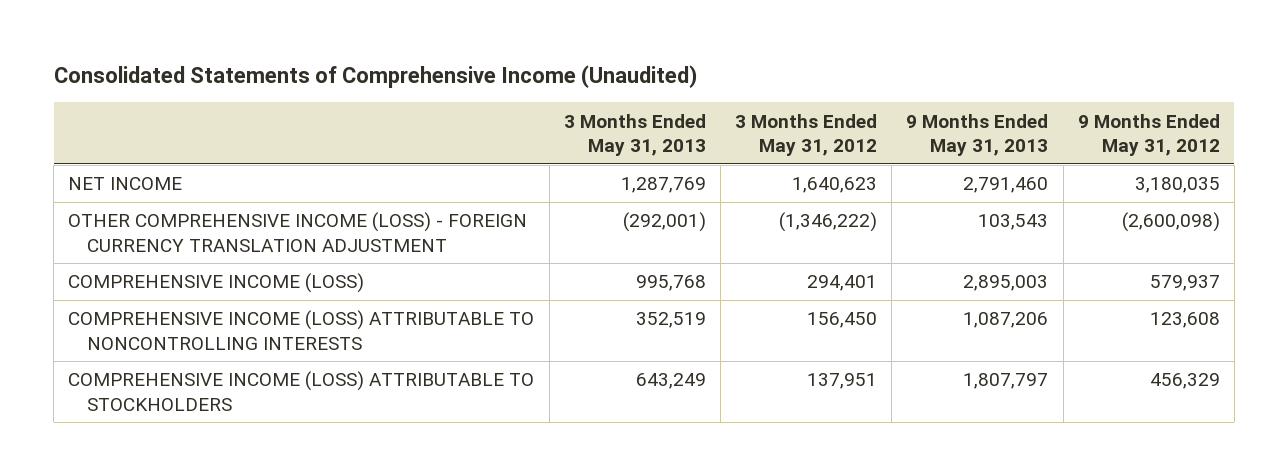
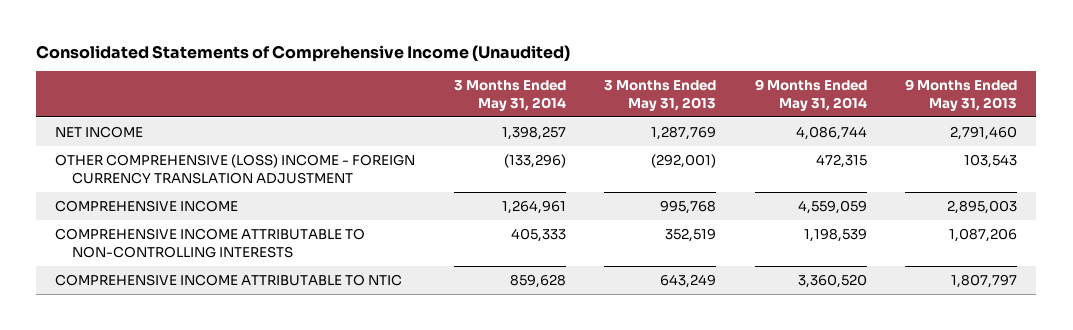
[735,113,878,156] 3 Months Ended May 31, 2012 -> none
[1077,113,1220,156] 9 Months Ended May 31, 2012 -> none
none -> [453,80,566,112] 3 Months Ended May 31, 2014
none -> [754,79,867,112] 9 Months Ended May 31, 2014
[68,212,528,252] OTHER COMPREHENSIVE INCOME (LOSS) - FOREIGN CURRENCY TRANSLATION ADJUSTMENT -> [55,153,416,184] OTHER COMPREHENSIVE (LOSS) INCOME - FOREIGN CURRENCY TRANSLATION ADJUSTMENT
[68,273,365,294] COMPREHENSIVE INCOME (LOSS) -> [55,199,239,212] COMPREHENSIVE INCOME
[68,310,535,350] COMPREHENSIVE INCOME (LOSS) ATTRIBUTABLE TO NONCONTROLLING INTERESTS -> [55,227,366,258] COMPREHENSIVE INCOME ATTRIBUTABLE TO NON-CONTROLLING INTERESTS
[68,371,535,411] COMPREHENSIVE INCOME (LOSS) ATTRIBUTABLE TO STOCKHOLDERS -> [55,273,403,286] COMPREHENSIVE INCOME ATTRIBUTABLE TO NTIC

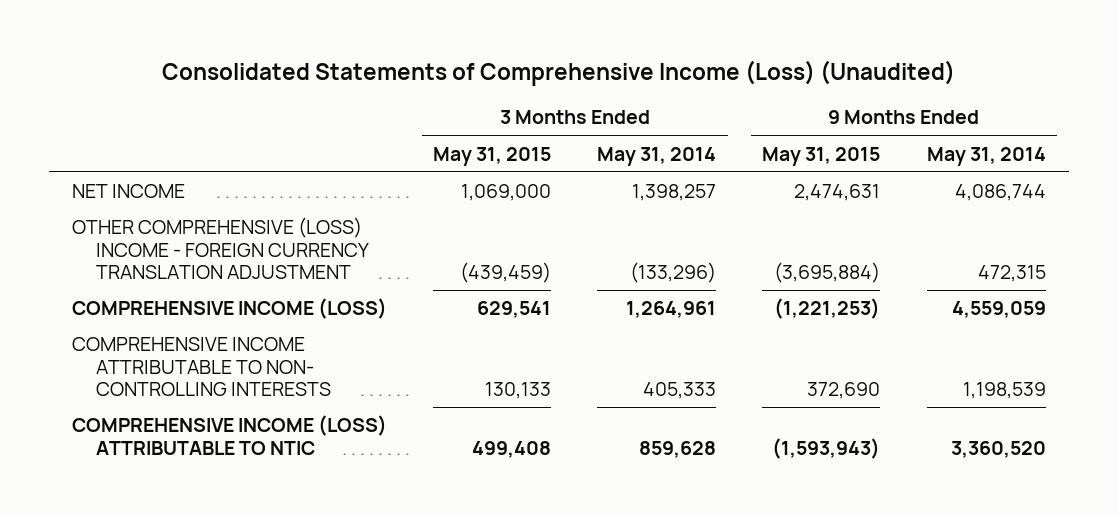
[36,44,571,62] Consolidated Statements of Comprehensive Income (Unaudited) -> [161,59,955,86] Consolidated Statements of Comprehensive Income (Loss) (Unaudited)
[604,80,717,112] 3 Months Ended May 31, 2013 -> none
[905,79,1018,112] 9 Months Ended May 31, 2013 -> none
none -> [433,146,552,166] May 31, 2015
none -> [762,146,881,166] May 31, 2015
[55,199,239,212] COMPREHENSIVE INCOME -> [72,298,388,320] COMPREHENSIVE INCOME (LOSS)
[55,227,366,258] COMPREHENSIVE INCOME ATTRIBUTABLE TO NON-CONTROLLING INTERESTS -> [72,337,332,397] COMPREHENSIVE INCOME ATTRIBUTABLE TO NON- CONTROLLING INTERESTS
[55,273,403,286] COMPREHENSIVE INCOME ATTRIBUTABLE TO NTIC -> [72,415,388,455] COMPREHENSIVE INCOME (LOSS) ATTRIBUTABLE TO NTIC

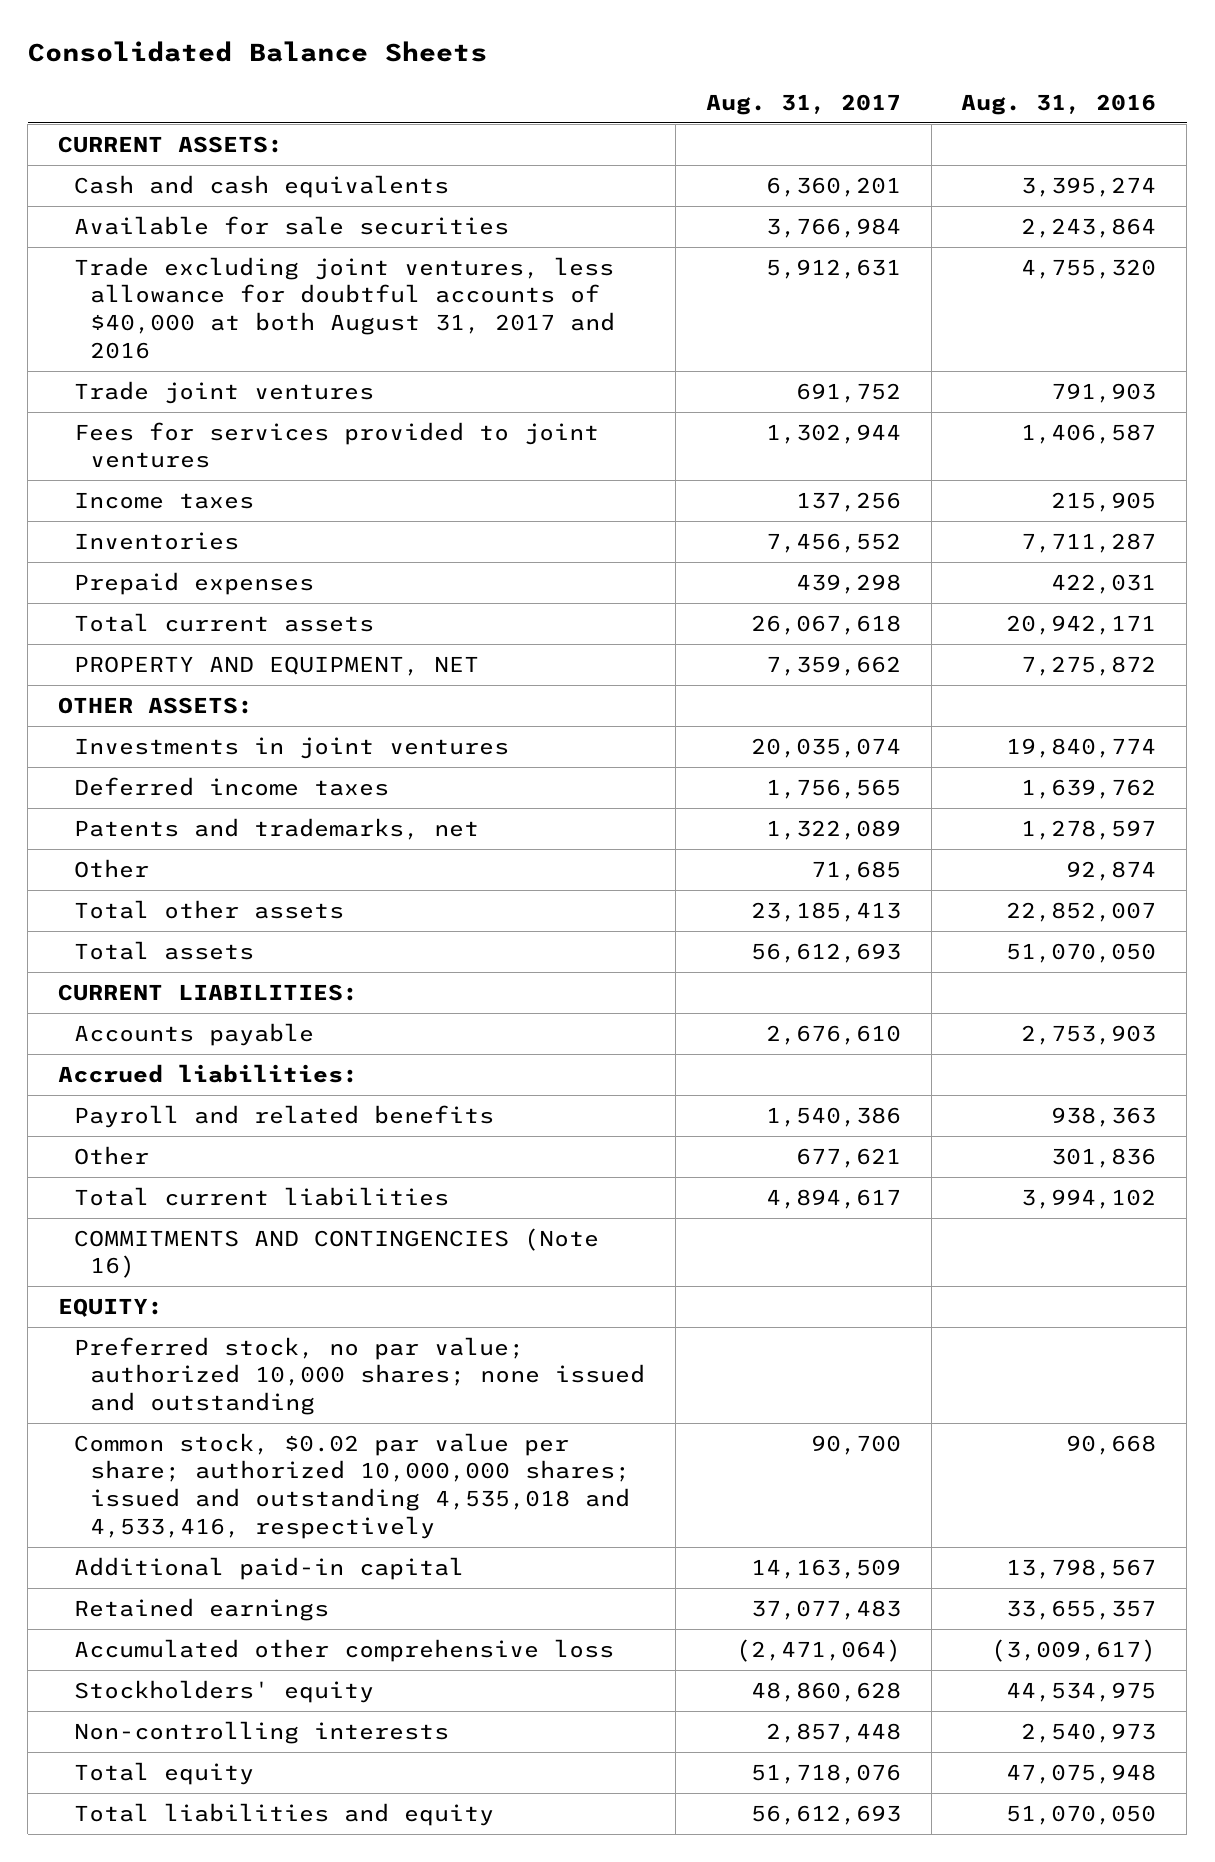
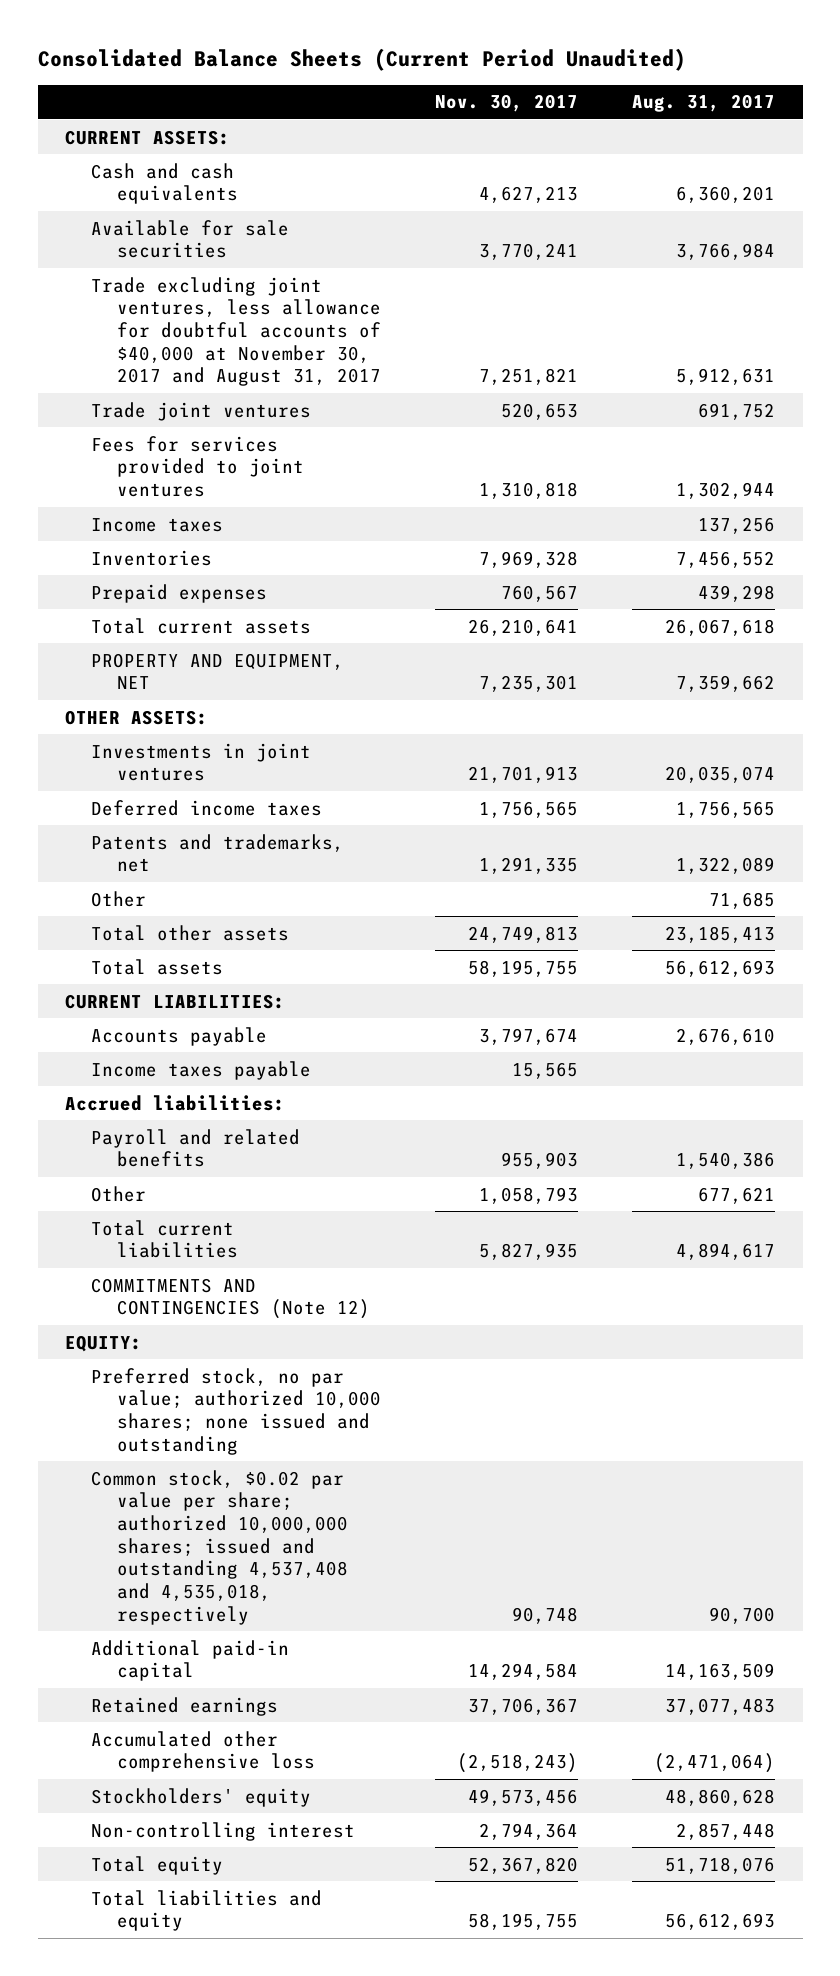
[27,41,487,63] Consolidated Balance Sheets -> [37,48,686,72] Consolidated Balance Sheets (Current Period Unaudited)
[961,94,1157,116] Aug. 31, 2016 -> none
none -> [434,94,578,113] Nov. 30, 2017
[74,256,616,359] Trade excluding joint ventures, less allowance for doubtful accounts of $40,000 at both August 31, 2017 and 2016 -> [90,276,381,387] Trade excluding joint ventures, less allowance for doubtful accounts of $40,000 at November 30, 2017 and August 31, 2017
none -> [90,1060,311,1080] Income taxes payable
[74,1227,600,1279] COMMITMENTS AND CONTINGENCIES (Note 16) -> [90,1277,370,1320] COMMITMENTS AND CONTINGENCIES (Note 12)
[74,1432,631,1539] Common stock, $0.02 par value per share; authorized 10,000,000 shares; issued and outstanding 4,535,018 and 4,533,416, respectively -> [90,1469,348,1625] Common stock, $0.02 par value per share; authorized 10,000,000 shares; issued and outstanding 4,537,408 and 4,535,018, respectively
[74,1720,450,1744] Non-controlling interests -> [90,1821,355,1841] Non-controlling interest

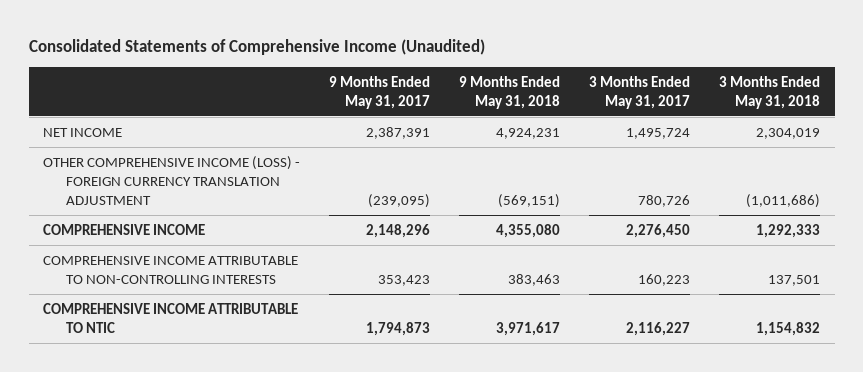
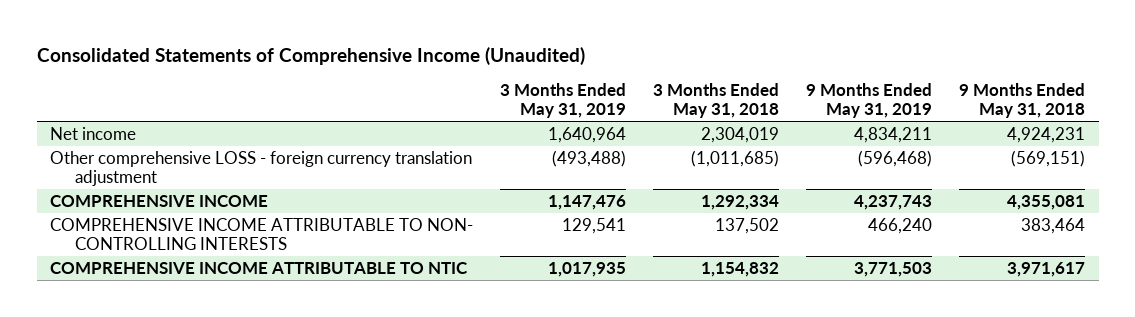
[329,75,431,109] 9 Months Ended May 31, 2017 -> none
[589,75,691,109] 3 Months Ended May 31, 2017 -> none
none -> [500,82,627,119] 3 Months Ended May 31, 2019
none -> [806,82,933,119] 9 Months Ended May 31, 2019
[43,127,123,137] NET INCOME -> [50,126,137,140] Net income
[43,155,301,205] OTHER COMPREHENSIVE INCOME (LOSS) - FOREIGN CURRENCY TRANSLATION ADJUSTMENT -> [50,150,473,187] Other comprehensive LOSS - foreign currency translation adjustment
[746,193,821,208] (1,011,686) -> [691,149,780,167] (1,011,685)
[496,223,561,238] 4,355,080 -> [1007,194,1086,210] 4,355,081
[756,223,821,238] 1,292,333 -> [701,194,780,210] 1,292,334
[43,255,299,284] COMPREHENSIVE INCOME ATTRIBUTABLE TO NON-CONTROLLING INTERESTS -> [50,217,474,251] COMPREHENSIVE INCOME ATTRIBUTABLE TO NON- CONTROLLING INTERESTS
[508,273,561,286] 383,463 -> [1021,217,1086,234] 383,464
[768,274,821,286] 137,501 -> [715,217,780,234] 137,502

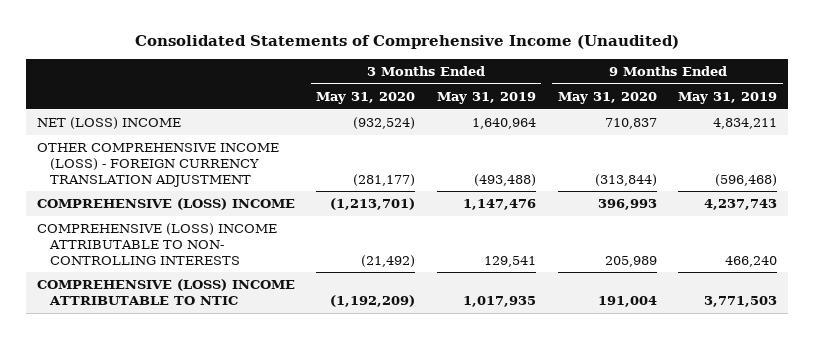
[653,82,780,119] 3 Months Ended May 31, 2018 -> none
[959,82,1086,119] 9 Months Ended May 31, 2018 -> none
none -> [316,91,416,104] May 31, 2020
none -> [557,91,657,104] May 31, 2020
[50,126,137,140] Net income -> [36,117,181,130] NET (LOSS) INCOME
[50,150,473,187] Other comprehensive LOSS - foreign currency translation adjustment -> [36,143,279,187] OTHER COMPREHENSIVE INCOME (LOSS) - FOREIGN CURRENCY TRANSLATION ADJUSTMENT
[50,194,269,207] COMPREHENSIVE INCOME -> [36,198,295,211] COMPREHENSIVE (LOSS) INCOME
[50,217,474,251] COMPREHENSIVE INCOME ATTRIBUTABLE TO NON- CONTROLLING INTERESTS -> [36,223,277,265] COMPREHENSIVE (LOSS) INCOME ATTRIBUTABLE TO NON- CONTROLLING INTERESTS
[50,261,469,274] COMPREHENSIVE INCOME ATTRIBUTABLE TO NTIC -> [36,279,295,305] COMPREHENSIVE (LOSS) INCOME ATTRIBUTABLE TO NTIC

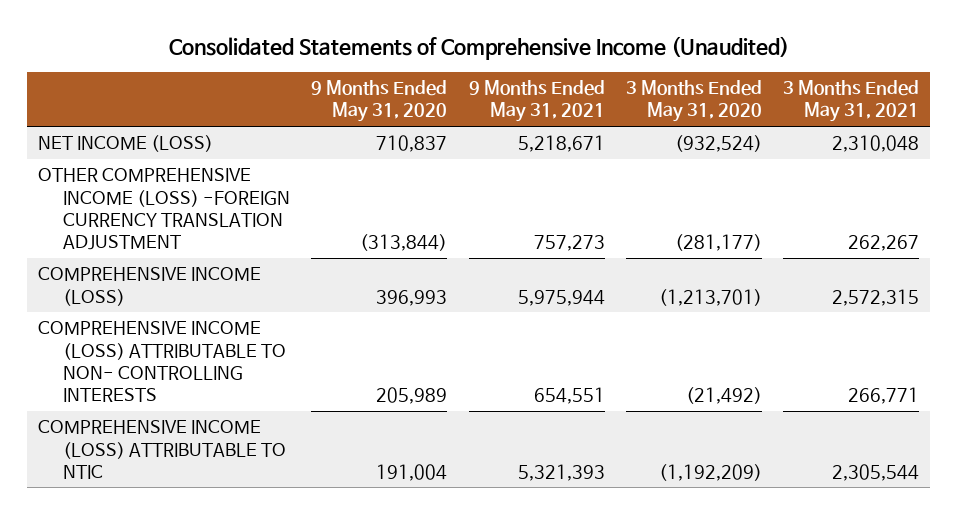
[437,91,537,104] May 31, 2019 -> none
[678,91,778,104] May 31, 2019 -> none
none -> [468,80,605,123] 9 Months Ended May 31, 2021
none -> [783,80,920,123] 3 Months Ended May 31, 2021
[36,117,181,130] NET (LOSS) INCOME -> [37,135,213,153] NET INCOME (LOSS)
[36,143,279,187] OTHER COMPREHENSIVE INCOME (LOSS) - FOREIGN CURRENCY TRANSLATION ADJUSTMENT -> [37,168,290,250] OTHER COMPREHENSIVE INCOME (LOSS) -FOREIGN CURRENCY TRANSLATION ADJUSTMENT
[36,198,295,211] COMPREHENSIVE (LOSS) INCOME -> [37,267,261,306] COMPREHENSIVE INCOME (LOSS)
[36,223,277,265] COMPREHENSIVE (LOSS) INCOME ATTRIBUTABLE TO NON- CONTROLLING INTERESTS -> [37,321,286,402] COMPREHENSIVE INCOME (LOSS) ATTRIBUTABLE TO NON- CONTROLLING INTERESTS
[36,279,295,305] COMPREHENSIVE (LOSS) INCOME ATTRIBUTABLE TO NTIC -> [37,420,286,479] COMPREHENSIVE INCOME (LOSS) ATTRIBUTABLE TO NTIC

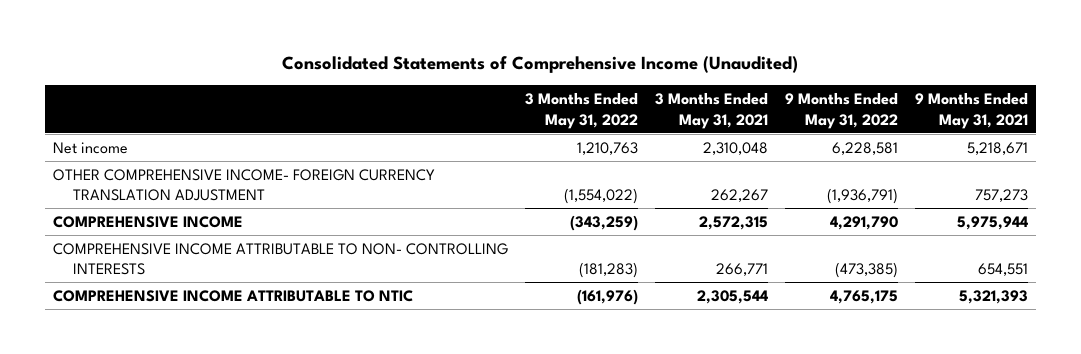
[311,80,448,123] 9 Months Ended May 31, 2020 -> none
[626,80,763,123] 3 Months Ended May 31, 2020 -> none
none -> [524,93,638,129] 3 Months Ended May 31, 2022
none -> [784,93,898,129] 9 Months Ended May 31, 2022
[37,135,213,153] NET INCOME (LOSS) -> [53,141,129,154] Net income
[37,168,290,250] OTHER COMPREHENSIVE INCOME (LOSS) -FOREIGN CURRENCY TRANSLATION ADJUSTMENT -> [53,168,436,202] OTHER COMPREHENSIVE INCOME- FOREIGN CURRENCY TRANSLATION ADJUSTMENT
[37,267,261,306] COMPREHENSIVE INCOME (LOSS) -> [53,215,244,228] COMPREHENSIVE INCOME
[37,321,286,402] COMPREHENSIVE INCOME (LOSS) ATTRIBUTABLE TO NON- CONTROLLING INTERESTS -> [53,242,509,276] COMPREHENSIVE INCOME ATTRIBUTABLE TO NON- CONTROLLING INTERESTS
[37,420,286,479] COMPREHENSIVE INCOME (LOSS) ATTRIBUTABLE TO NTIC -> [53,289,414,302] COMPREHENSIVE INCOME ATTRIBUTABLE TO NTIC

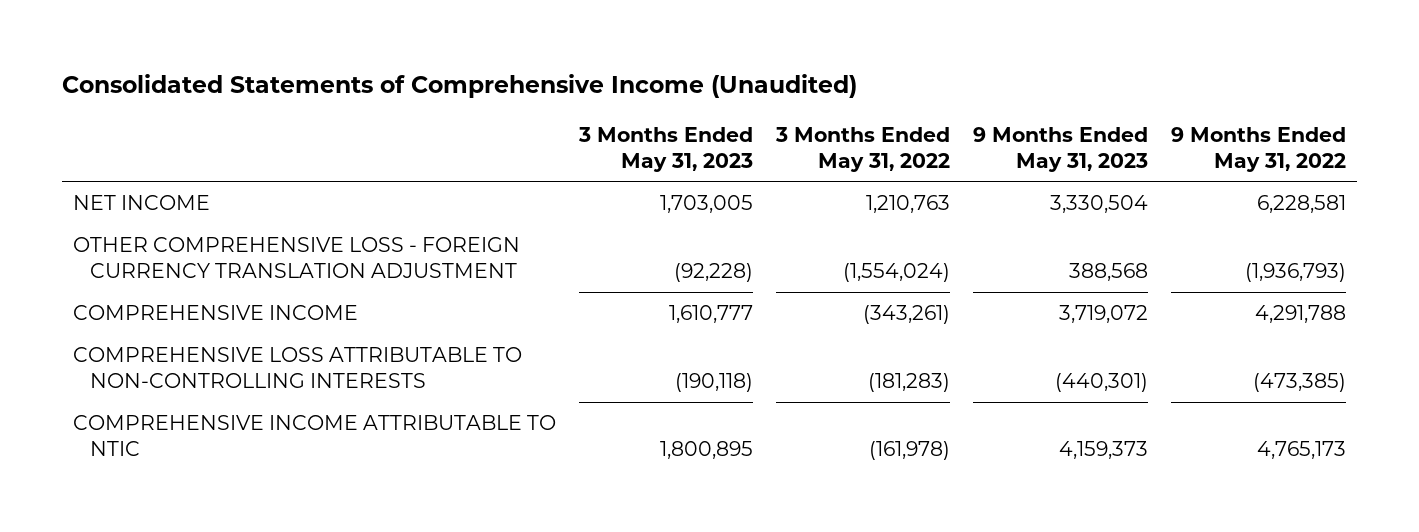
[654,93,768,129] 3 Months Ended May 31, 2021 -> none
[914,93,1028,129] 9 Months Ended May 31, 2021 -> none
none -> [578,126,754,172] 3 Months Ended May 31, 2023
none -> [972,126,1148,172] 9 Months Ended May 31, 2023
[53,141,129,154] Net income -> [73,194,211,210] NET INCOME
[53,168,436,202] OTHER COMPREHENSIVE INCOME- FOREIGN CURRENCY TRANSLATION ADJUSTMENT -> [73,236,521,279] OTHER COMPREHENSIVE LOSS - FOREIGN CURRENCY TRANSLATION ADJUSTMENT
[563,188,638,205] (1,554,022) -> [843,263,951,283] (1,554,024)
[826,188,898,205] (1,936,791) -> [1244,263,1346,283] (1,936,793)
[569,214,638,231] (343,259) -> [863,304,951,324] (343,261)
[829,215,898,230] 4,291,790 -> [1254,304,1346,323] 4,291,788
[53,242,509,276] COMPREHENSIVE INCOME ATTRIBUTABLE TO NON- CONTROLLING INTERESTS -> [73,346,523,389] COMPREHENSIVE LOSS ATTRIBUTABLE TO NON-CONTROLLING INTERESTS
[576,288,638,305] (161,976) -> [869,441,951,461] (161,978)
[829,289,898,304] 4,765,175 -> [1256,441,1346,460] 4,765,173

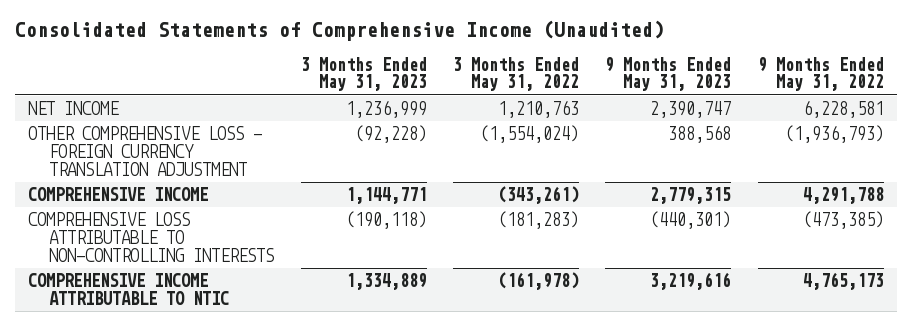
[660,194,754,213] 1,703,005 -> [345,100,427,119] 1,236,999
[1049,194,1148,213] 3,330,504 -> [650,101,732,119] 2,390,747
[669,304,754,323] 1,610,777 -> [345,187,427,205] 1,144,771
[1058,304,1148,323] 3,719,072 -> [650,187,732,205] 2,779,315
[660,441,754,460] 1,800,895 -> [345,273,427,291] 1,334,889
[1058,441,1148,460] 4,159,373 -> [650,272,732,291] 3,219,616

